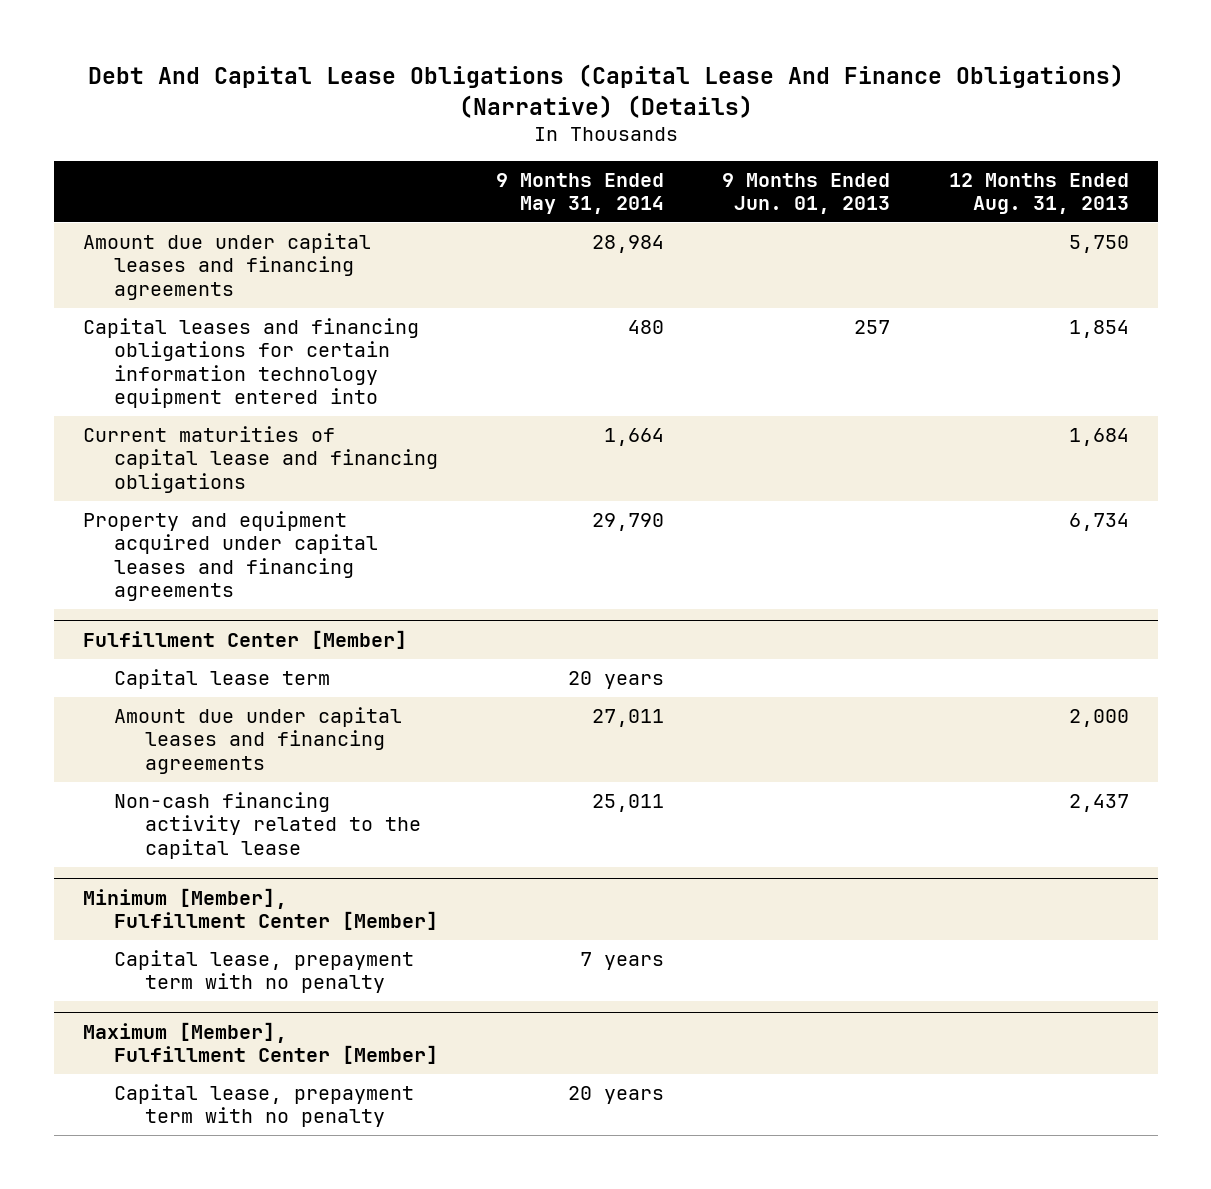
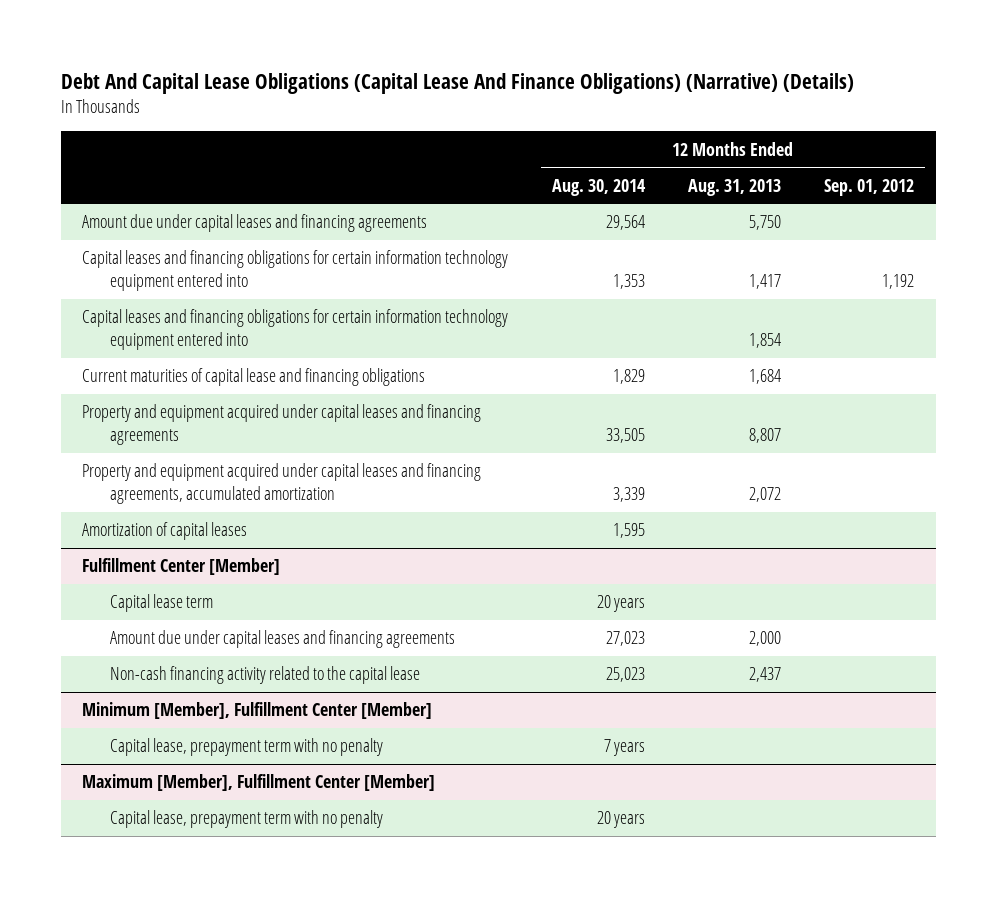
[496,172,665,215] 9 Months Ended May 31, 2014 -> none
[722,172,891,215] 9 Months Ended Jun. 01, 2013 -> none
none -> [551,178,646,196] Aug. 30, 2014
none -> [824,178,915,196] Sep. 01, 2012
none -> [82,250,509,291] Capital leases and financing obligations for certain information technology equipment entered into
[1068,513,1129,532] 6,734 -> [749,427,782,443] 8,807
none -> [82,463,482,504] Property and equipment acquired under capital leases and financing agreements, accumulated amortization
none -> [82,522,248,541] Amortization of capital leases

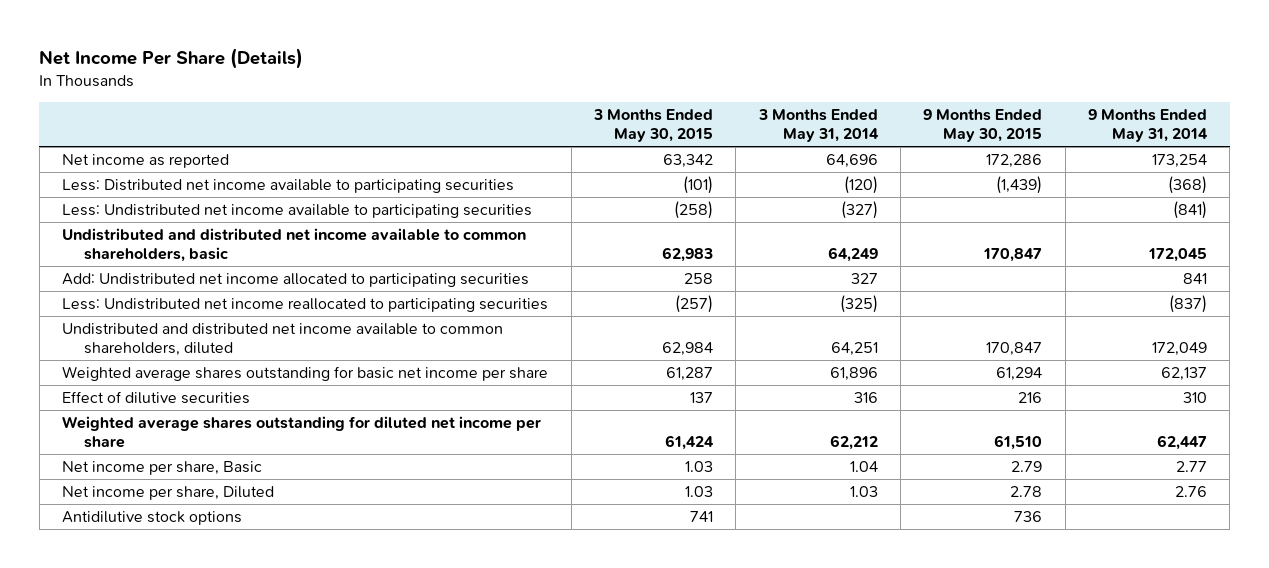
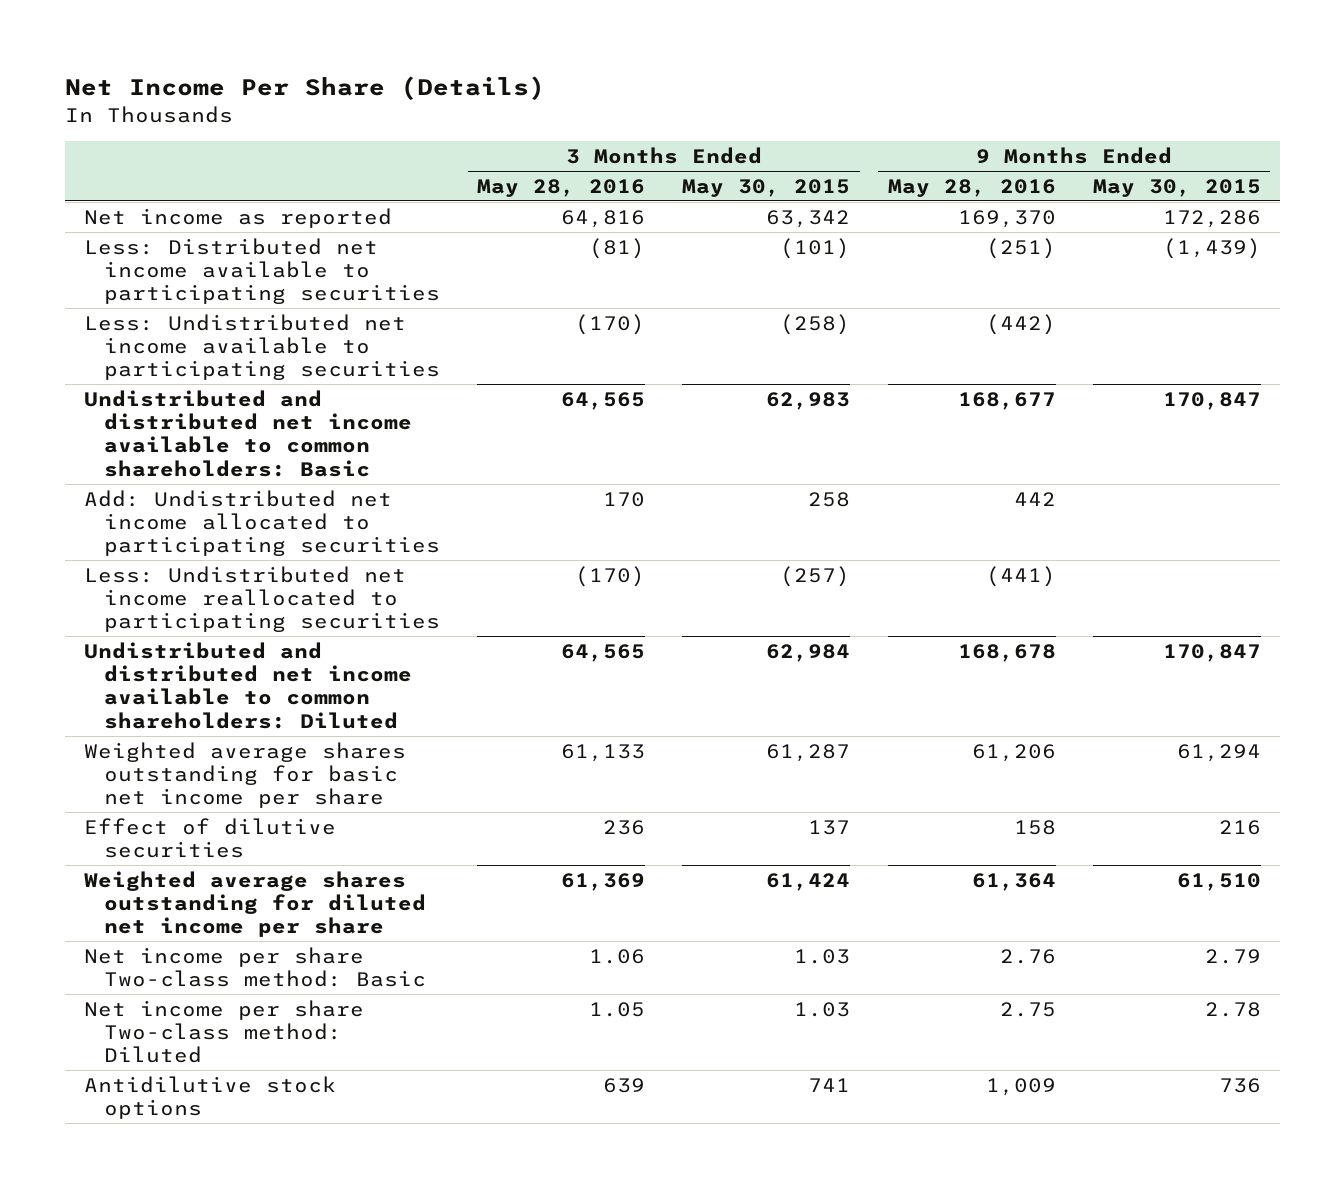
[757,108,879,143] 3 Months Ended May 31, 2014 -> none
[1087,108,1208,143] 9 Months Ended May 31, 2014 -> none
none -> [476,178,645,197] May 28, 2016
none -> [887,178,1056,197] May 28, 2016
[62,228,527,263] Undistributed and distributed net income available to common shareholders, basic -> [83,389,412,477] Undistributed and distributed net income available to common shareholders: Basic
[62,323,504,357] Undistributed and distributed net income available to common shareholders, diluted -> [83,641,412,729] Undistributed and distributed net income available to common shareholders: Diluted
[62,461,263,476] Net income per share, Basic -> [83,946,426,988] Net income per share Two-class method: Basic
[62,486,275,501] Net income per share, Diluted -> [83,999,364,1064] Net income per share Two-class method: Diluted

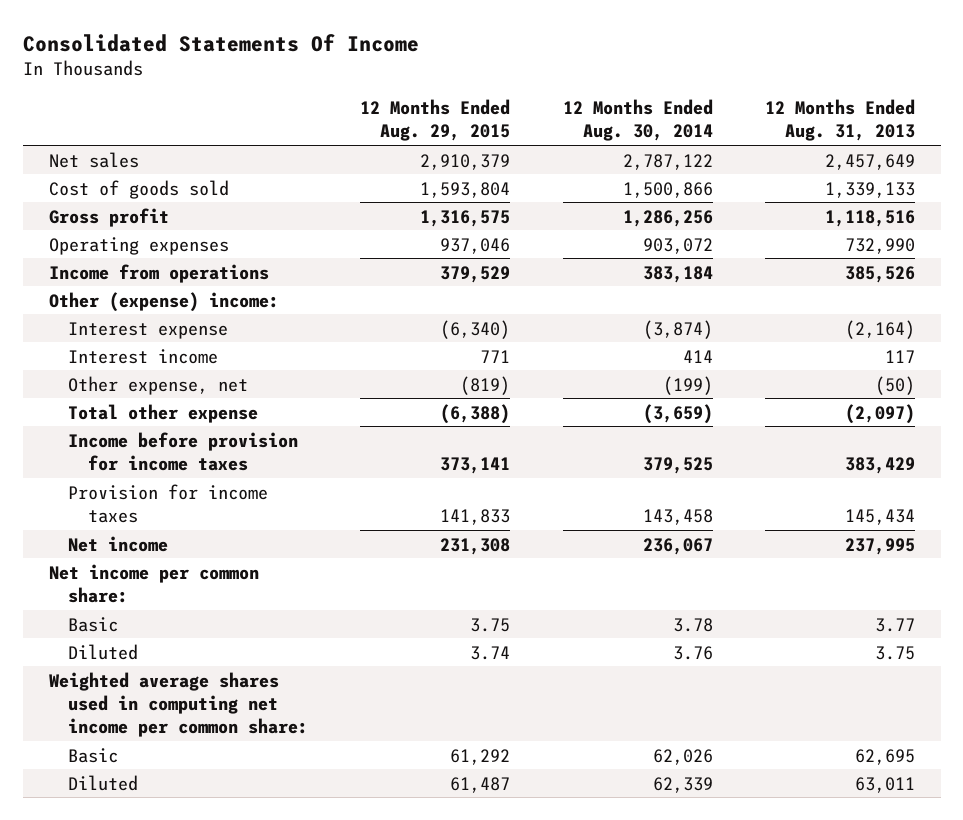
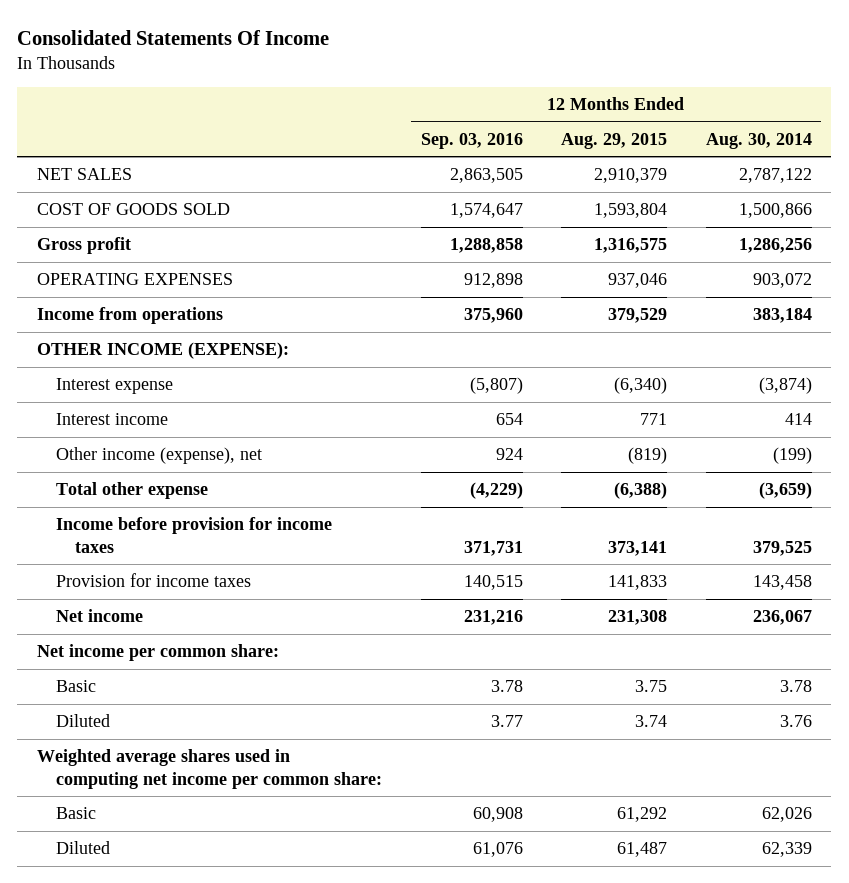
[764,99,915,142] 12 Months Ended Aug. 31, 2013 -> none
none -> [420,132,523,149] Sep. 03, 2016
[48,151,139,168] Net sales -> [36,168,132,181] NET SALES
[48,179,229,199] Cost of goods sold -> [36,203,230,216] COST OF GOODS SOLD
[48,236,229,255] Operating expenses -> [36,273,233,286] OPERATING EXPENSES
[48,291,279,312] Other (expense) income: -> [36,342,289,360] OTHER INCOME (EXPENSE):
[68,375,249,395] Other expense, net -> [55,447,262,465] Other income (expense), net

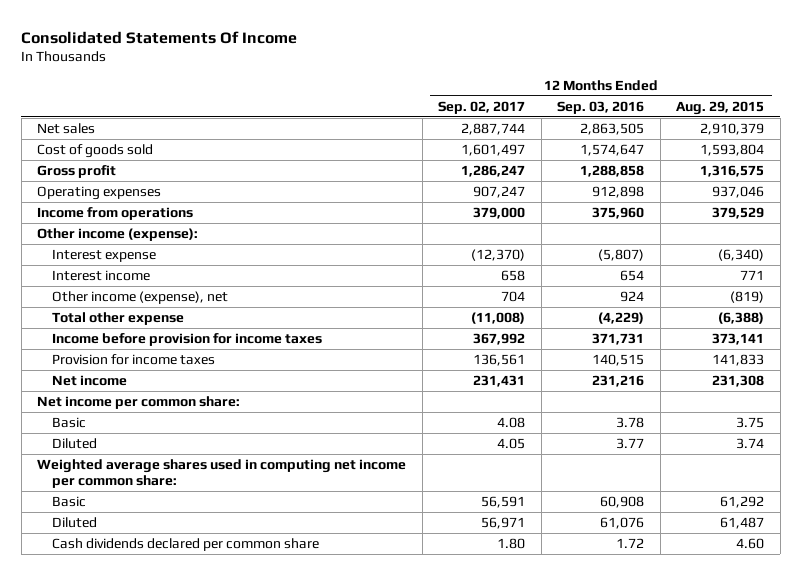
[705,132,812,149] Aug. 30, 2014 -> none
none -> [438,100,526,114] Sep. 02, 2017
[36,168,132,181] NET SALES -> [37,122,96,134] Net sales
[36,203,230,216] COST OF GOODS SOLD -> [37,143,154,158] Cost of goods sold
[36,273,233,286] OPERATING EXPENSES -> [37,185,162,200] Operating expenses
[36,342,289,360] OTHER INCOME (EXPENSE): -> [37,227,199,241] Other income (expense):
none -> [51,537,319,551] Cash dividends declared per common share

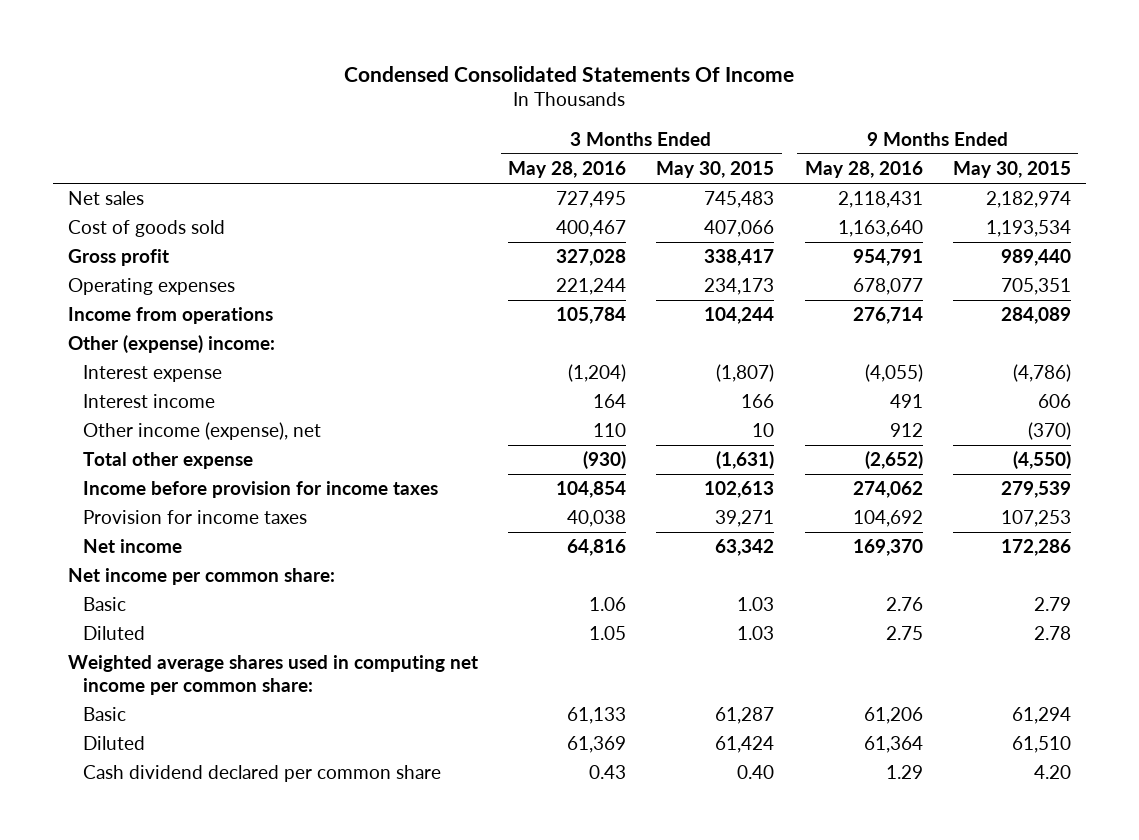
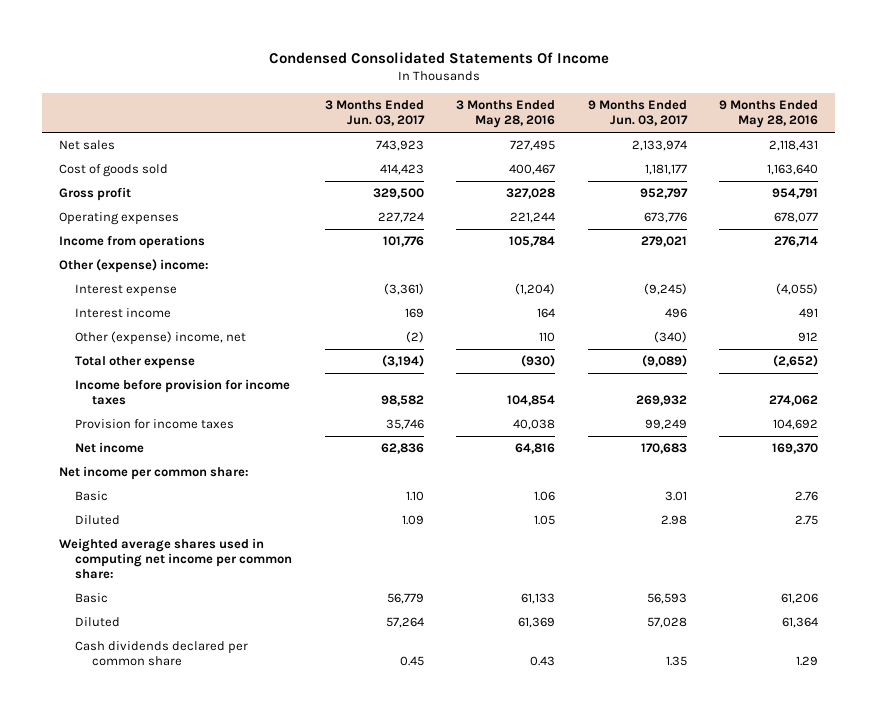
[656,161,775,179] May 30, 2015 -> none
[952,161,1071,179] May 30, 2015 -> none
none -> [324,100,425,127] 3 Months Ended Jun. 03, 2017
none -> [587,100,688,127] 9 Months Ended Jun. 03, 2017
[83,422,322,441] Other income (expense), net -> [75,331,247,346] Other (expense) income, net
[83,765,442,783] Cash dividend declared per common share -> [75,641,249,667] Cash dividends declared per common share

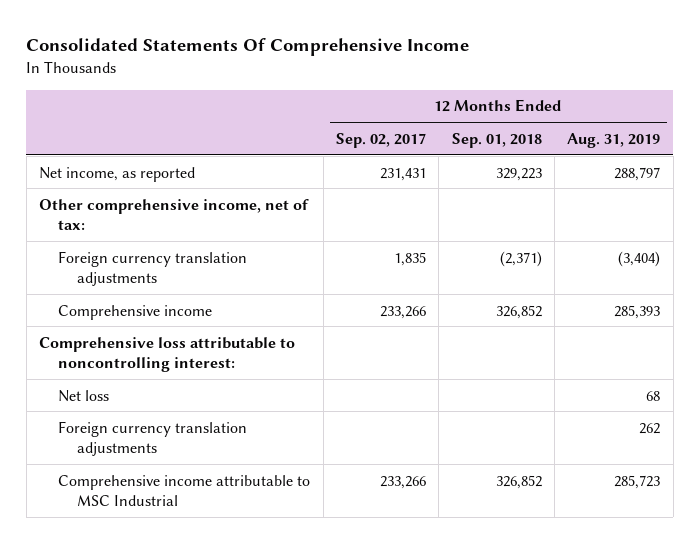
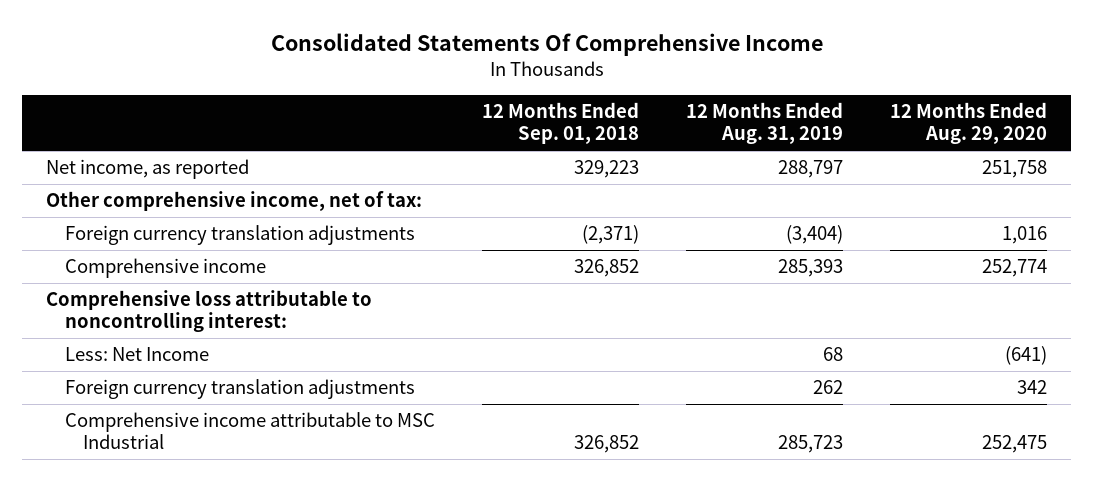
[335,132,426,148] Sep. 02, 2017 -> none
none -> [890,102,1048,145] 12 Months Ended Aug. 29, 2020
[58,389,110,402] Net loss -> none
none -> [64,347,209,362] Less: Net Income

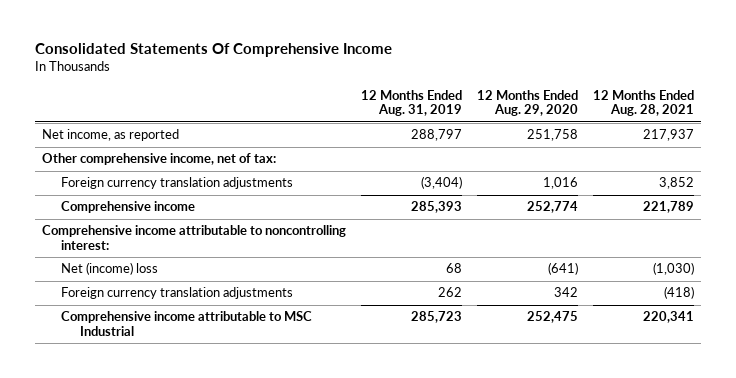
[481,102,639,145] 12 Months Ended Sep. 01, 2018 -> none
none -> [592,89,694,117] 12 Months Ended Aug. 28, 2021
[46,290,373,333] Comprehensive loss attributable to noncontrolling interest: -> [42,225,347,250] Comprehensive income attributable to noncontrolling interest:
[64,347,209,362] Less: Net Income -> [60,262,158,276] Net (income) loss

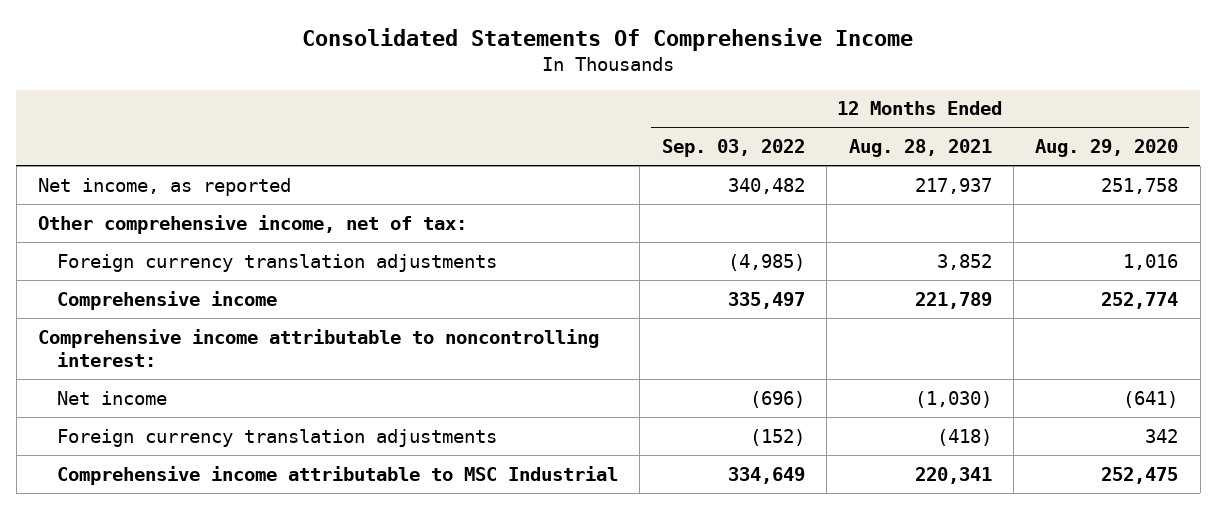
[361,89,463,117] 12 Months Ended Aug. 31, 2019 -> none
none -> [661,139,805,158] Sep. 03, 2022
[60,262,158,276] Net (income) loss -> [56,390,167,405] Net income

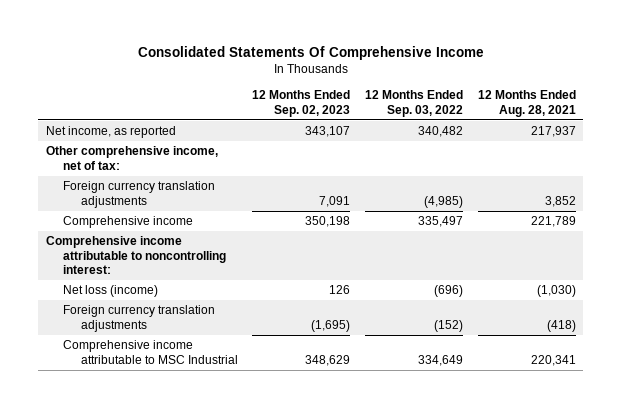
[1035,139,1179,158] Aug. 29, 2020 -> none
none -> [252,90,351,117] 12 Months Ended Sep. 02, 2023
[56,390,167,405] Net income -> [63,285,159,298] Net loss (income)

